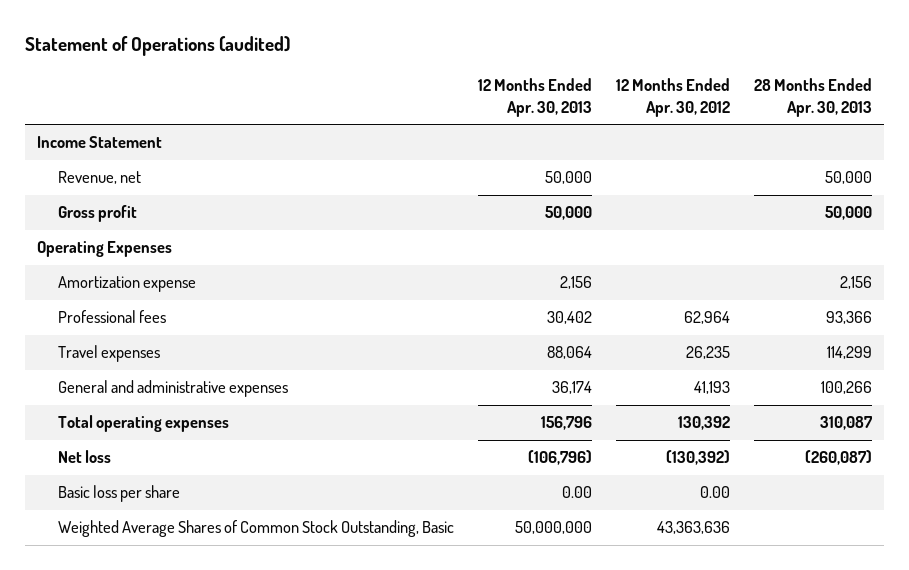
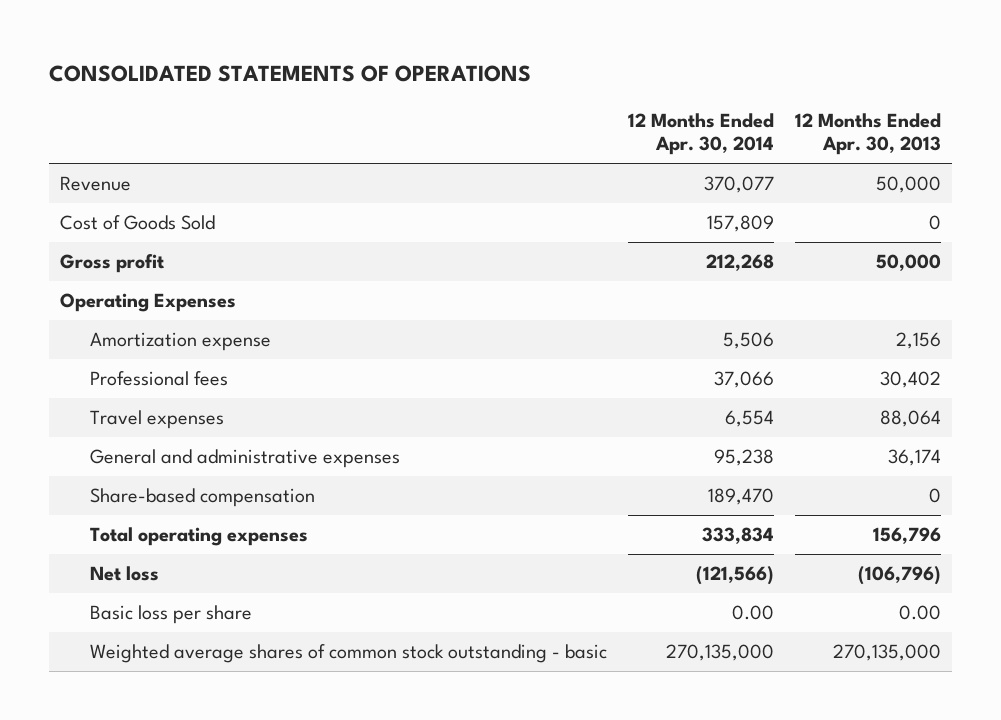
[25,35,291,56] Statement of Operations (audited) -> [49,64,532,82] CONSOLIDATED STATEMENTS OF OPERATIONS
[615,78,730,117] 12 Months Ended Apr. 30, 2012 -> none
[753,78,872,117] 28 Months Ended Apr. 30, 2013 -> none
none -> [628,113,775,156] 12 Months Ended Apr. 30, 2014
[37,136,163,149] Income Statement -> none
[57,171,141,185] Revenue, net -> [59,176,131,192] Revenue
none -> [59,215,215,231] Cost of Goods Sold
none -> [90,488,316,508] Share-based compensation
[57,520,454,538] Weighted Average Shares of Common Stock Outstanding, Basic -> [90,644,608,664] Weighted average shares of common stock outstanding - basic
[514,521,592,535] 50,000,000 -> [833,644,942,662] 270,135,000

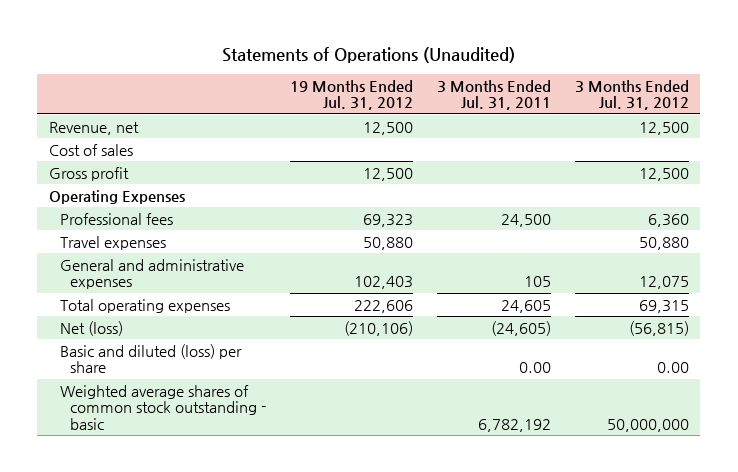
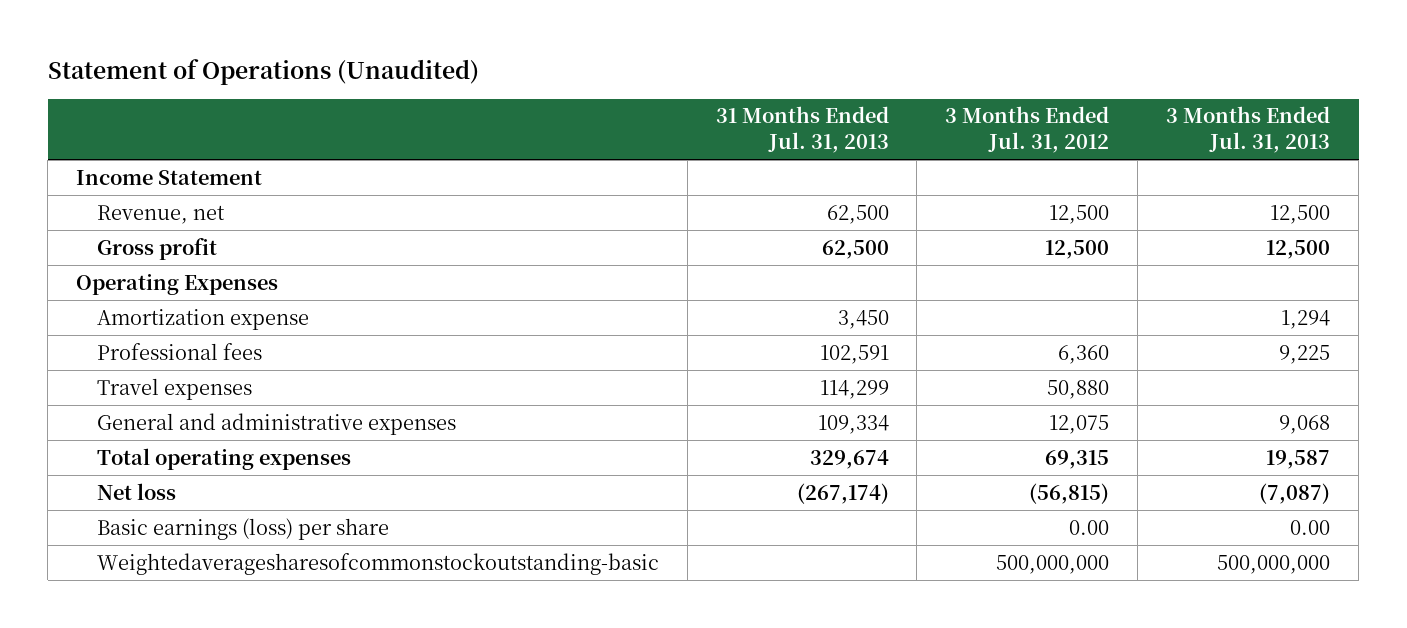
[221,46,515,63] Statements of Operations (Unaudited) -> [47,58,479,85] Statement of Operations (Unaudited)
[289,79,413,111] 19 Months Ended Jul. 31, 2012 -> none
[436,79,551,111] 3 Months Ended Jul. 31, 2011 -> none
none -> [715,106,889,154] 31 Months Ended Jul. 31, 2013
none -> [1166,106,1331,154] 3 Months Ended Jul. 31, 2013
none -> [76,169,263,185] Income Statement
[49,143,134,156] Cost of sales -> none
none -> [96,308,309,330] Amortization expense
[59,384,267,430] Weighted average shares of common stock outstanding - basic -> none
[59,320,123,336] Net (loss) -> [96,482,176,500] Net loss
[59,343,242,374] Basic and diluted (loss) per share -> [96,517,389,540] Basic earnings (loss) per share
none -> [96,552,659,575] Weightedaveragesharesofcommonstockoutstanding-basic

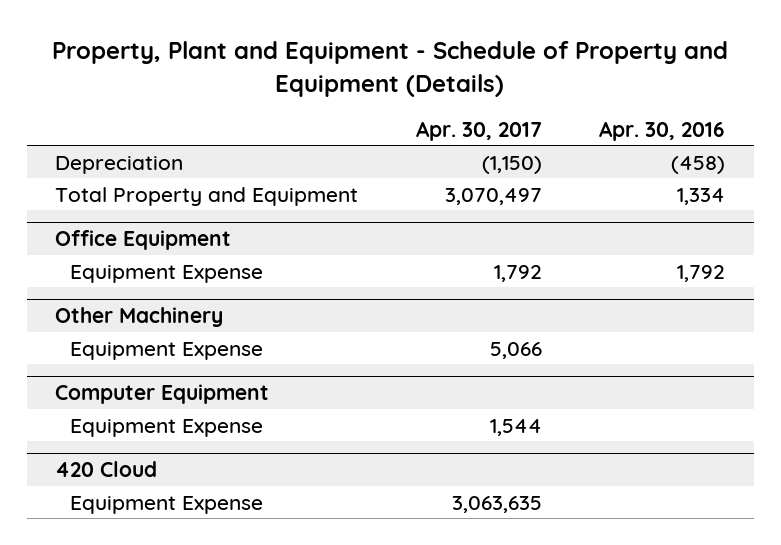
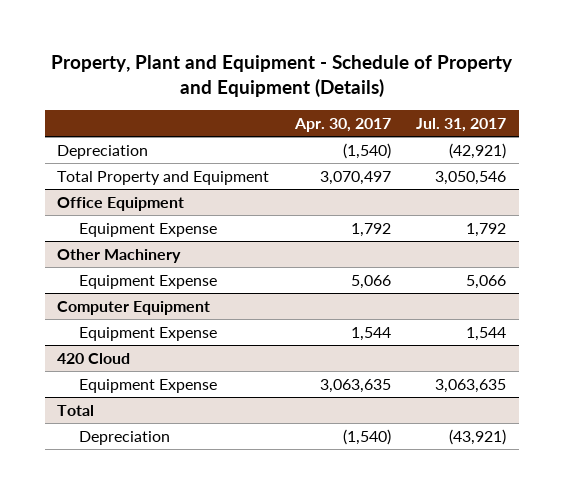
[599,120,726,141] Apr. 30, 2016 -> none
none -> [415,117,506,132] Jul. 31, 2017
[481,155,542,174] (1,150) -> [342,142,391,159] (1,540)
none -> [57,404,95,416] Total
none -> [79,430,171,445] Depreciation

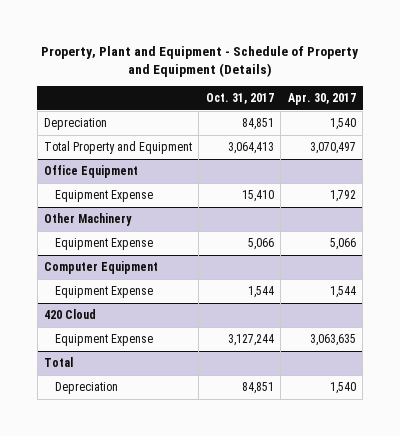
[415,117,506,132] Jul. 31, 2017 -> none
none -> [205,93,274,105] Oct. 31, 2017
[342,142,391,159] (1,540) -> [329,118,356,131] 1,540
[342,428,391,445] (1,540) -> [329,382,356,395] 1,540

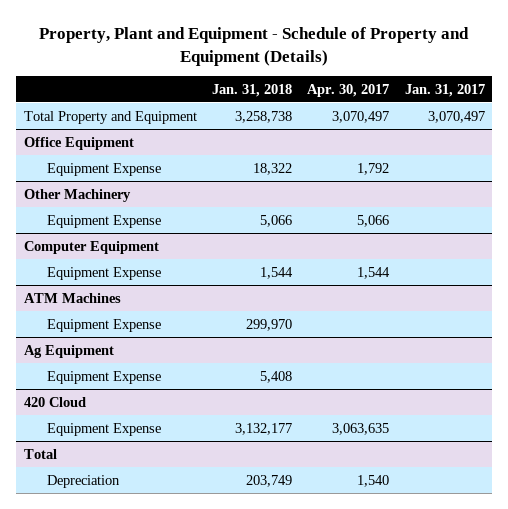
[205,93,274,105] Oct. 31, 2017 -> none
none -> [211,83,292,97] Jan. 31, 2018
none -> [404,83,485,97] Jan. 31, 2017
[43,118,107,131] Depreciation -> none
none -> [23,292,121,303] ATM Machines
none -> [47,318,162,332] Equipment Expense
none -> [23,344,114,358] Ag Equipment
none -> [47,370,162,384] Equipment Expense

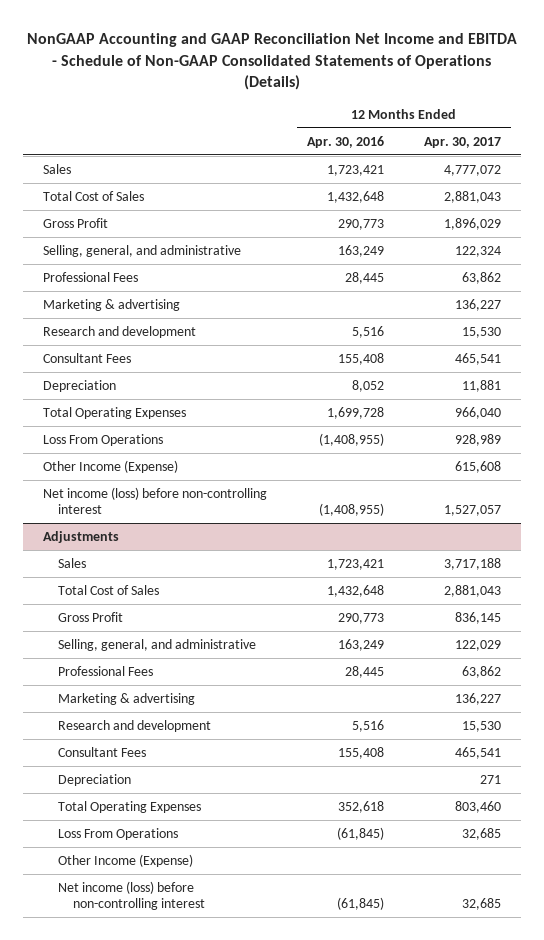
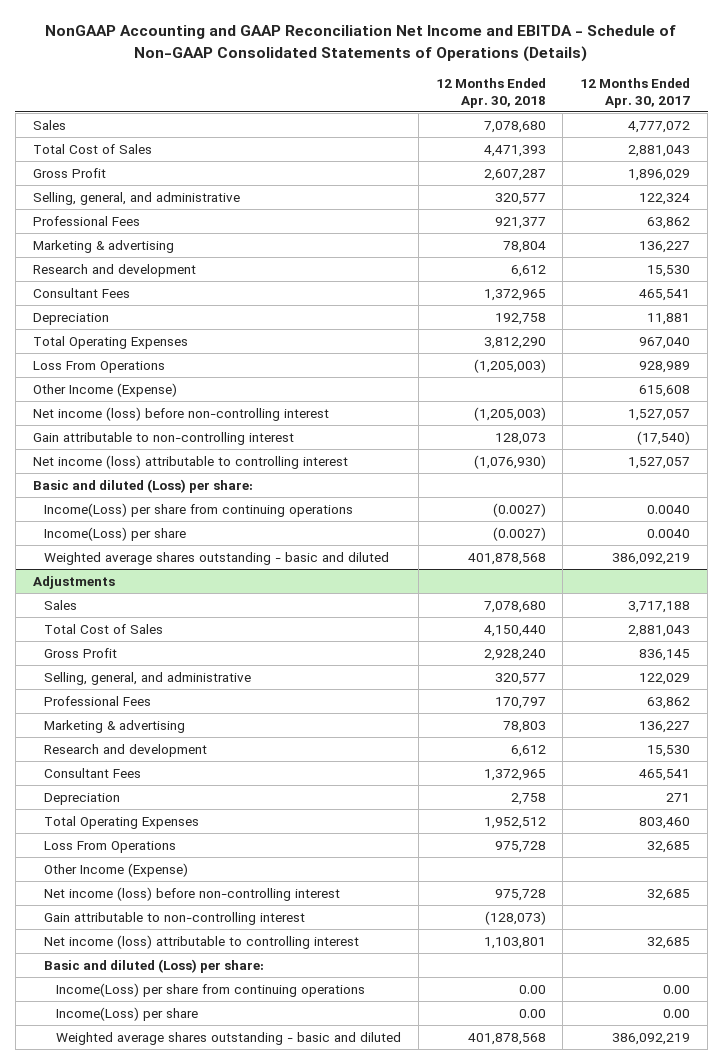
[307,135,385,148] Apr. 30, 2016 -> none
none -> [435,77,546,108] 12 Months Ended Apr. 30, 2018
[455,406,502,419] 966,040 -> [639,336,691,349] 967,040
none -> [32,431,294,445] Gain attributable to non-controlling interest
none -> [32,454,348,469] Net income (loss) attributable to controlling interest
none -> [32,478,253,493] Basic and diluted (Loss) per share:
none -> [44,502,354,517] Income(Loss) per share from continuing operations
none -> [44,526,187,541] Income(Loss) per share
none -> [44,551,390,565] Weighted average shares outstanding - basic and diluted
none -> [44,911,306,925] Gain attributable to non-controlling interest
none -> [44,934,360,949] Net income (loss) attributable to controlling interest
none -> [44,958,265,973] Basic and diluted (Loss) per share:
none -> [55,982,365,997] Income(Loss) per share from continuing operations
none -> [55,1006,198,1021] Income(Loss) per share
none -> [55,1031,401,1045] Weighted average shares outstanding - basic and diluted

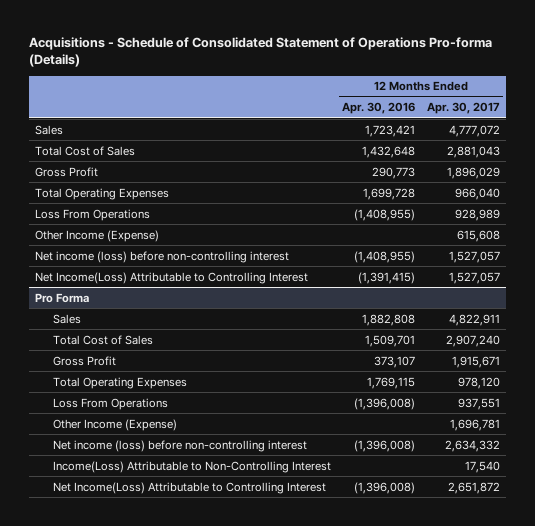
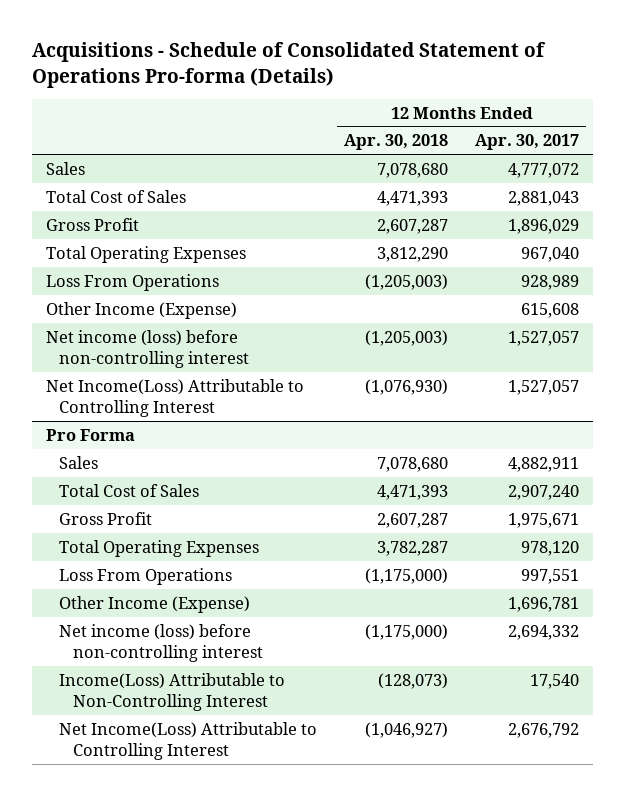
[342,102,416,115] Apr. 30, 2016 -> none
none -> [344,134,449,151] Apr. 30, 2018
[455,187,501,200] 966,040 -> [521,246,580,262] 967,040
[449,313,501,326] 4,822,911 -> [508,456,580,472] 4,882,911
[452,355,501,368] 1,915,671 -> [508,512,580,528] 1,975,671
[458,397,501,410] 937,551 -> [521,568,580,584] 997,551
[445,439,501,452] 2,634,332 -> [508,624,580,640] 2,694,332
[448,481,501,494] 2,651,872 -> [508,722,580,738] 2,676,792

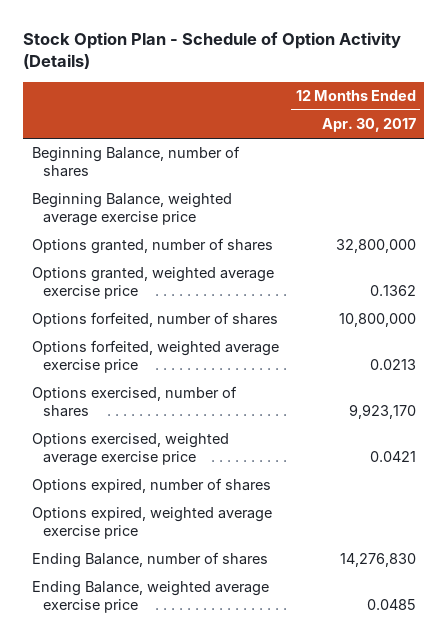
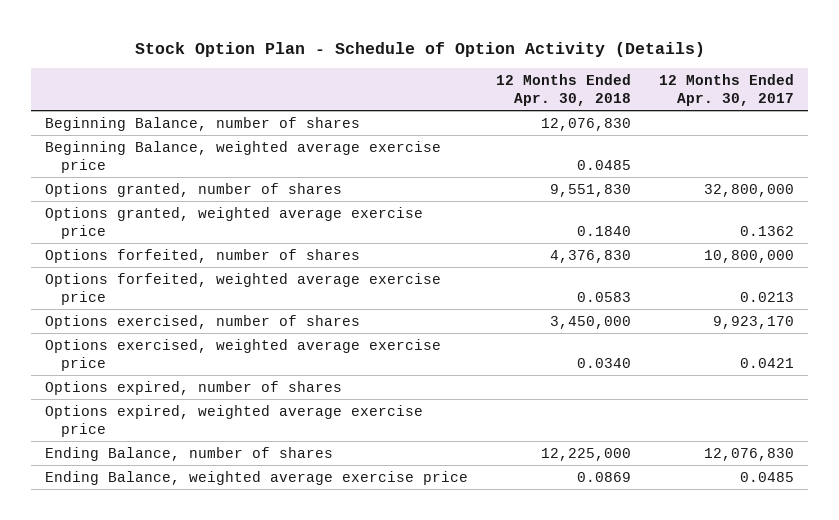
none -> [496,73,632,106] 12 Months Ended Apr. 30, 2018
[339,553,416,568] 14,276,830 -> [704,447,795,461] 12,076,830

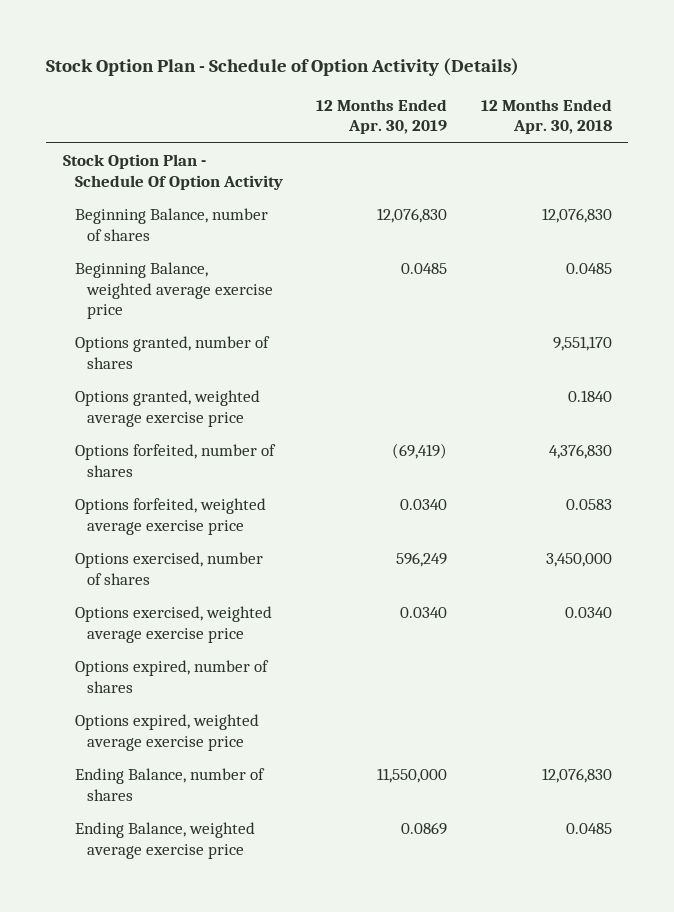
[659,73,795,106] 12 Months Ended Apr. 30, 2017 -> none
none -> [316,99,448,135] 12 Months Ended Apr. 30, 2019
none -> [62,154,283,190] Stock Option Plan - Schedule Of Option Activity
[550,183,632,197] 9,551,830 -> [552,336,612,352] 9,551,170
[541,447,632,461] 12,225,000 -> [541,768,612,784] 12,076,830
[577,471,632,482] 0.0869 -> [565,823,612,835] 0.0485

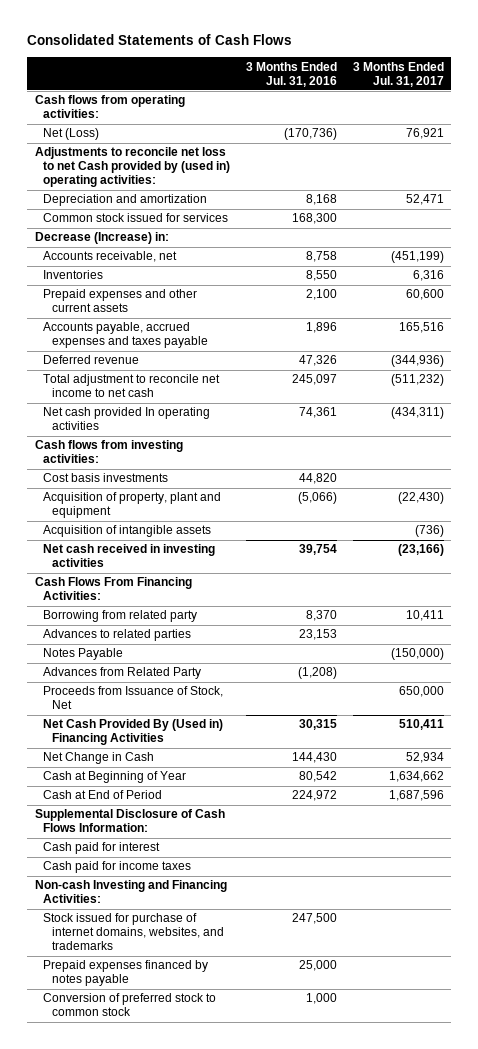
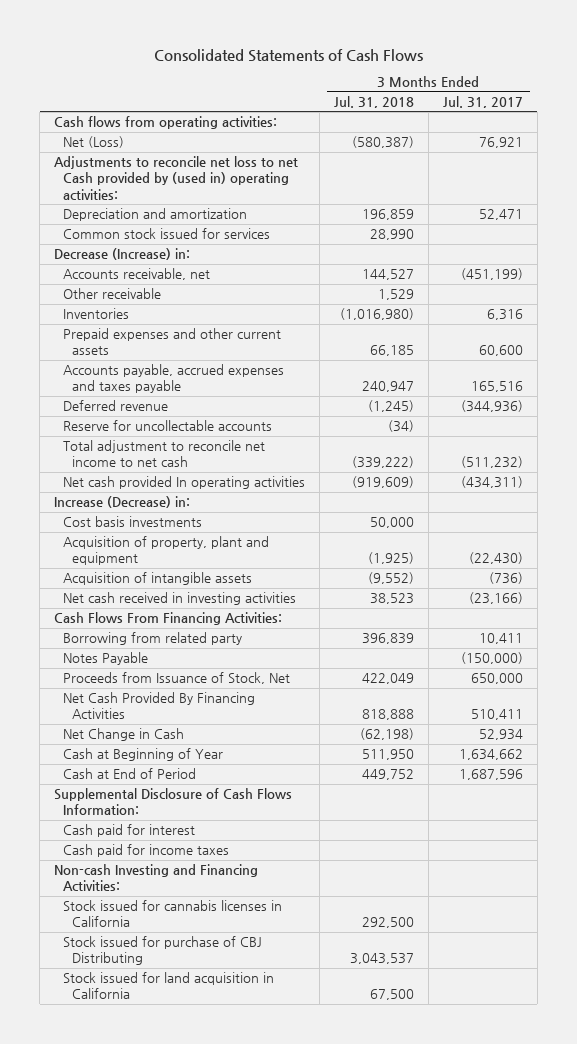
[245,61,337,87] 3 Months Ended Jul. 31, 2016 -> none
none -> [333,96,414,109] Jul. 31, 2018
none -> [63,288,162,300] Other receivable
none -> [63,420,273,432] Reserve for uncollectable accounts
[34,440,183,464] Cash flows from investing activities: -> none
none -> [54,496,191,509] Increase (Decrease) in:
[43,629,192,642] Advances to related parties -> none
[43,667,202,680] Advances from Related Party -> none
[43,719,224,746] Net Cash Provided By (Used in) Financing Activities -> [63,692,256,720] Net Cash Provided By Financing Activities
[43,913,224,951] Stock issued for purchase of internet domains, websites, and trademarks -> none
[43,960,209,987] Prepaid expenses financed by notes payable -> none
[43,993,217,1017] Conversion of preferred stock to common stock -> none
none -> [63,900,283,928] Stock issued for cannabis licenses in California
none -> [63,936,263,966] Stock issued for purchase of CBJ Distributing
none -> [63,972,275,1000] Stock issued for land acquisition in California

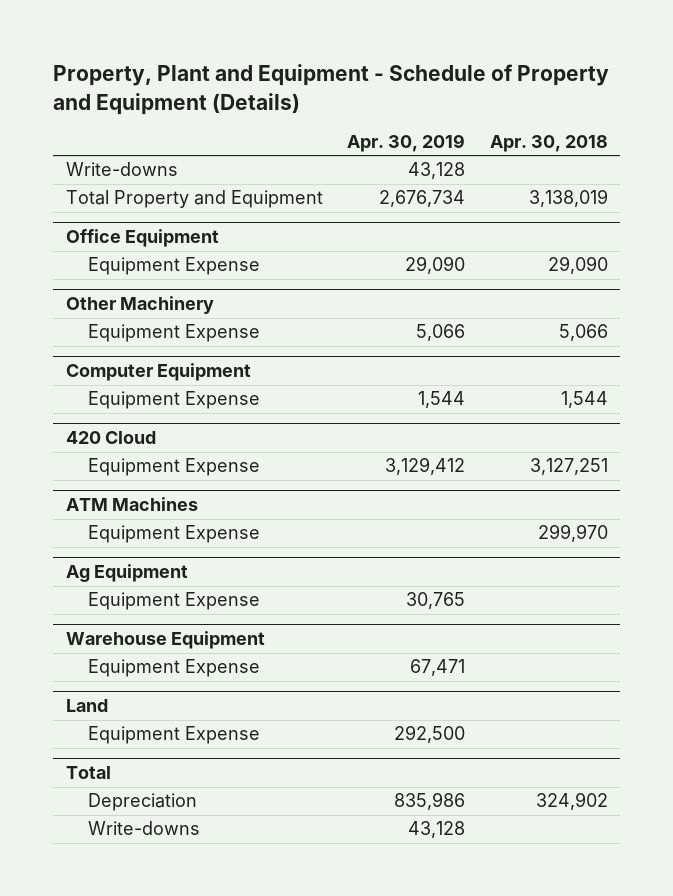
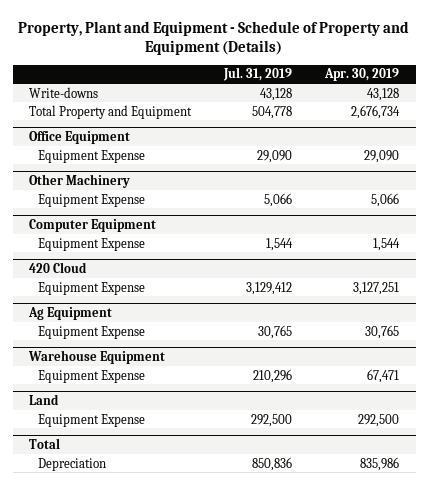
[489,135,608,153] Apr. 30, 2018 -> none
none -> [223,67,293,82] Jul. 31, 2019
[65,497,198,512] ATM Machines -> none
[87,525,260,544] Equipment Expense -> none
[385,457,466,476] 3,129,412 -> [353,281,400,295] 3,127,251
[87,821,200,836] Write-downs -> none

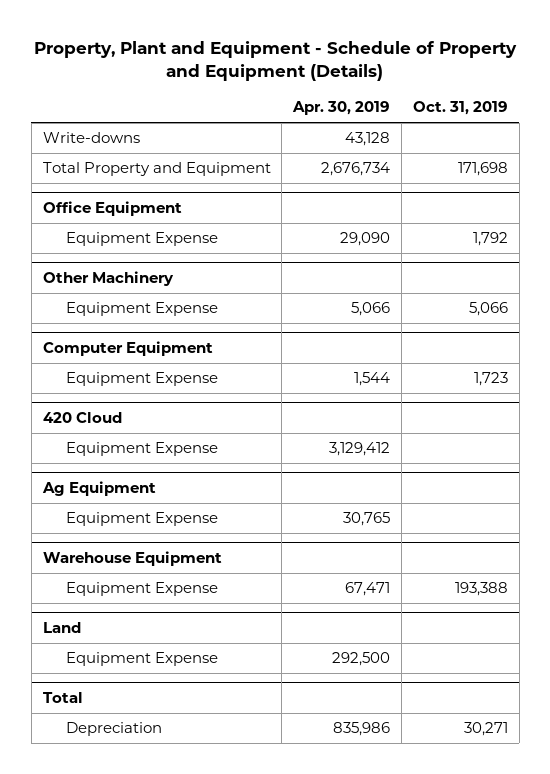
[223,67,293,82] Jul. 31, 2019 -> none
none -> [412,101,508,116] Oct. 31, 2019
[353,281,400,295] 3,127,251 -> [329,442,391,457] 3,129,412

